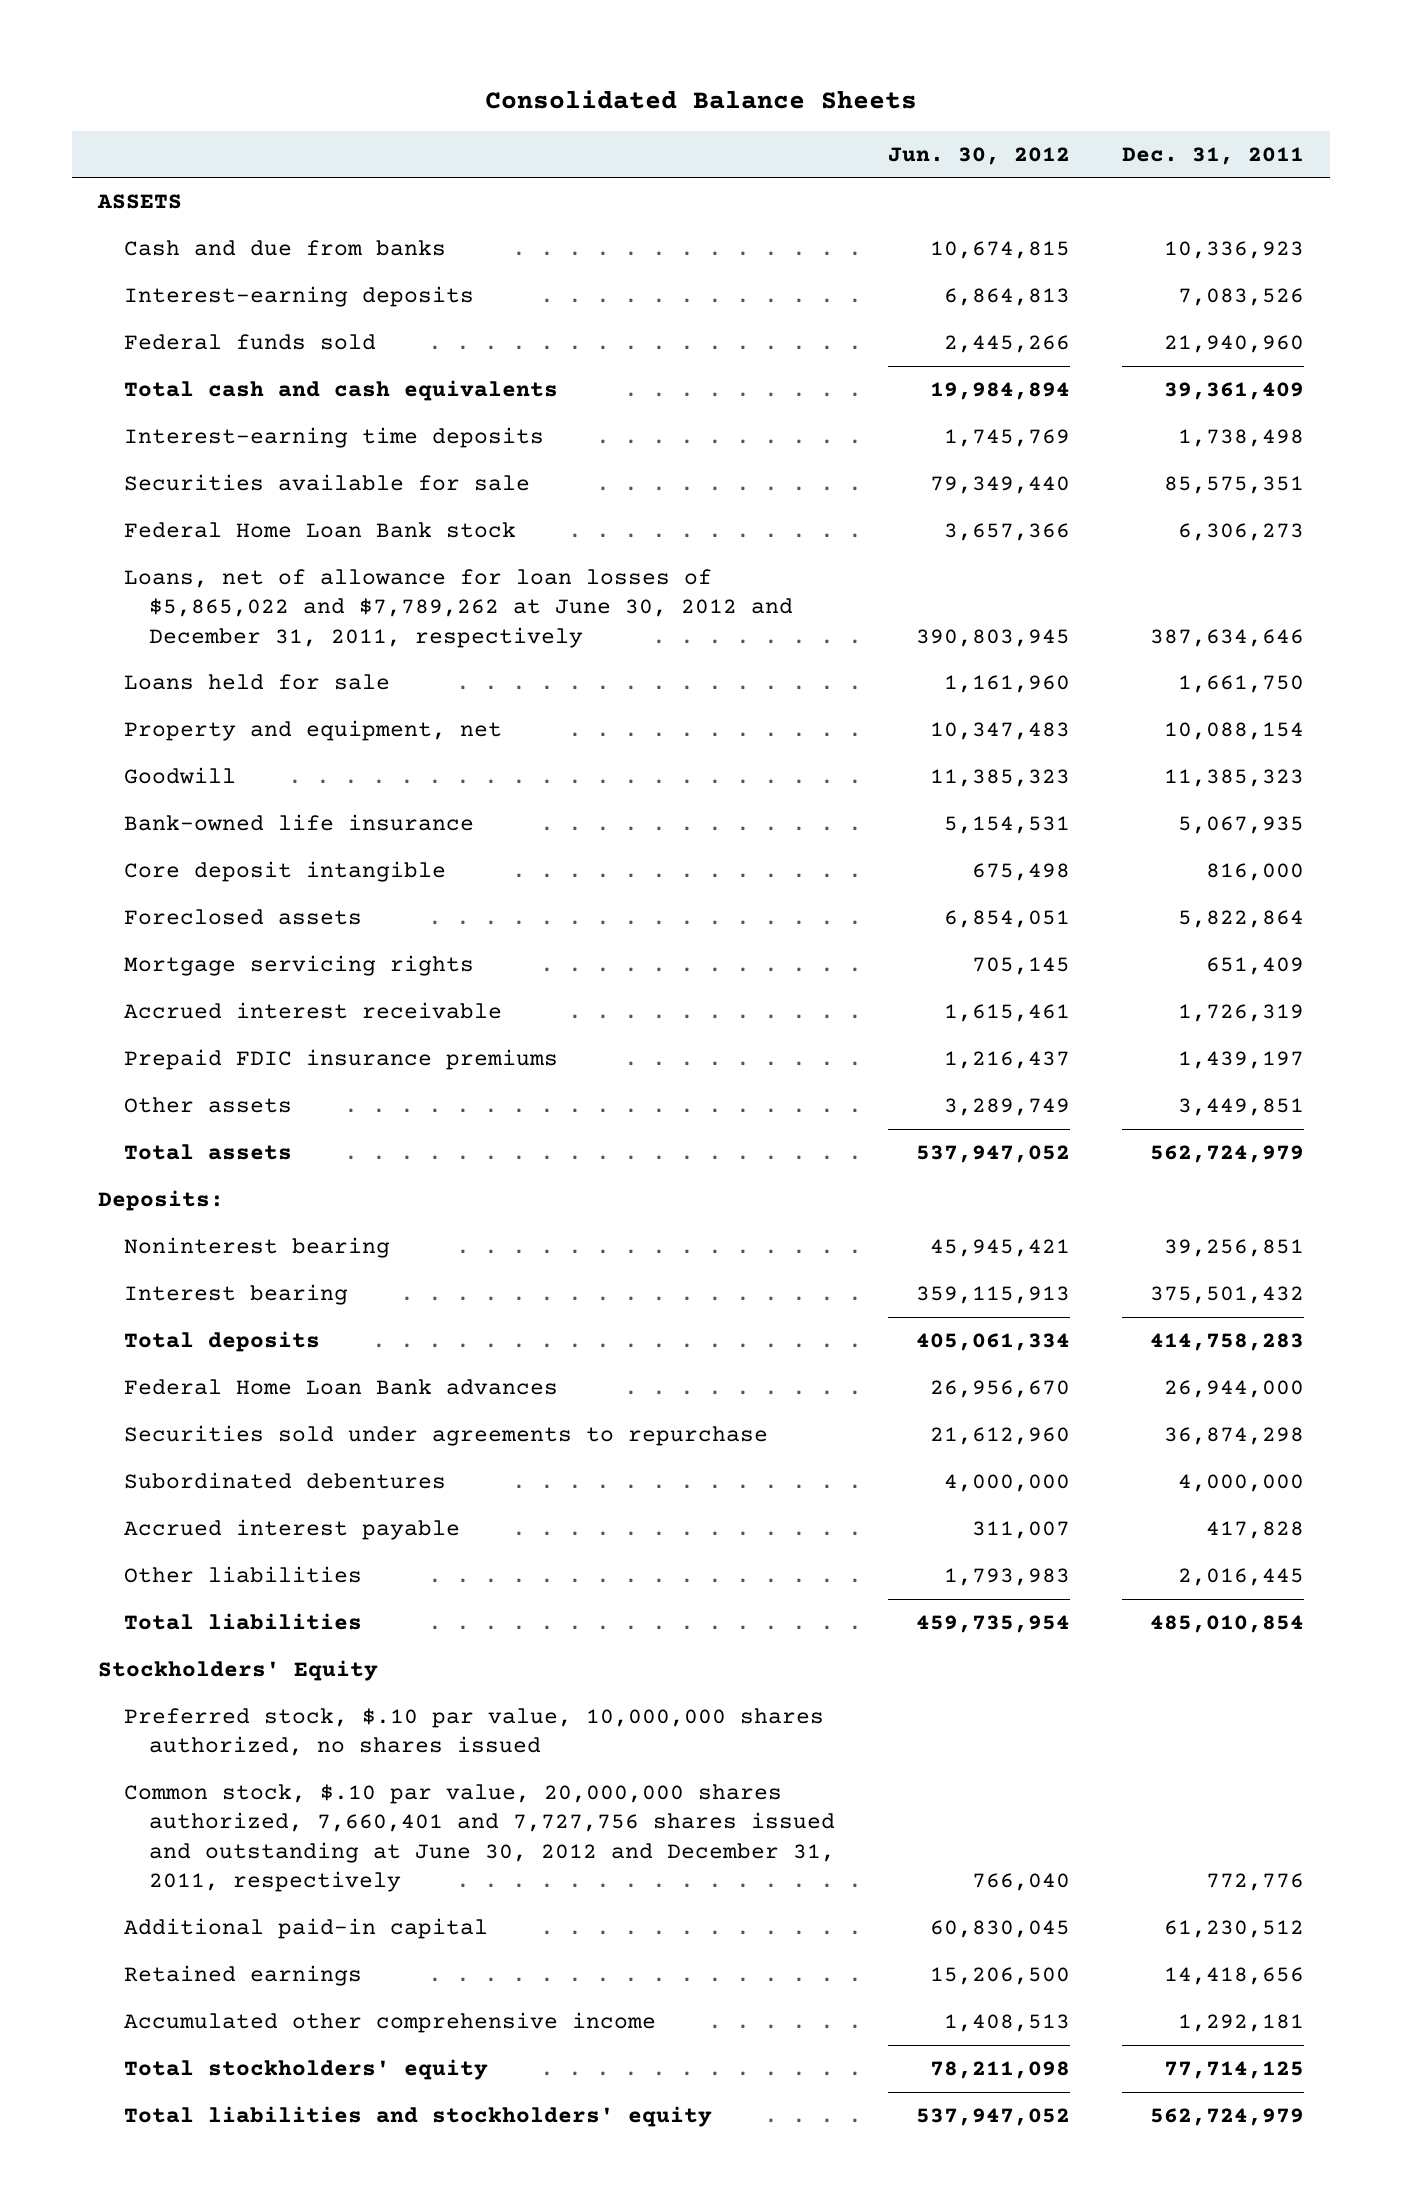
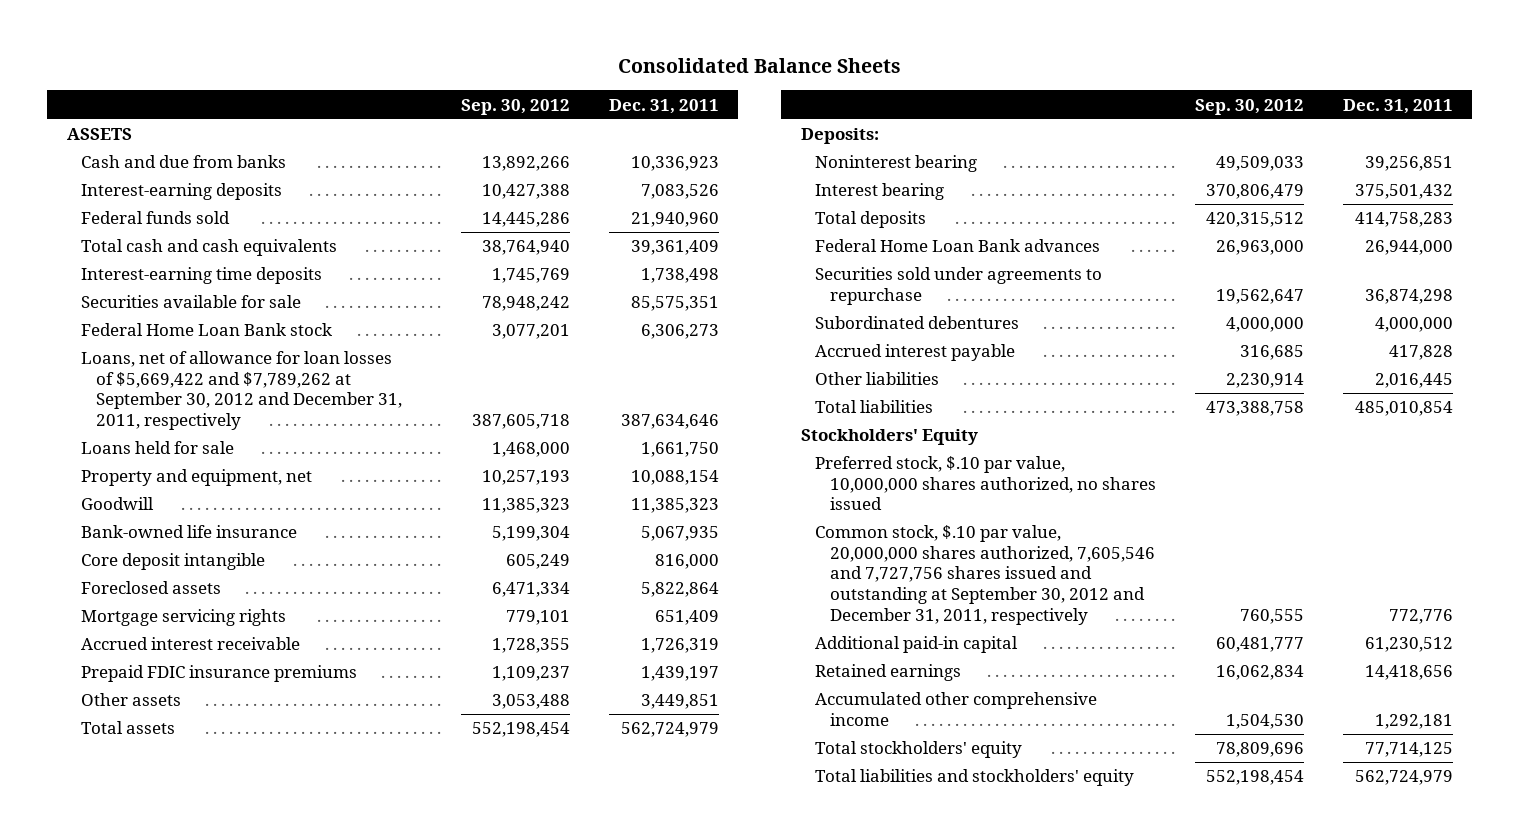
[887,146,1070,165] Jun. 30, 2012 -> none
none -> [460,98,570,115] Sep. 30, 2012
[123,569,794,648] Loans, net of allowance for loan losses of $5,865,022 and $7,789,262 at June 30, 2012 and December 31, 2011, respectively -> [81,351,402,431] Loans, net of allowance for loan losses of $5,669,422 and $7,789,262 at September 30, 2012 and December 31, 2011, respectively
[123,1784,836,1893] Common stock, $.10 par value, 20,000,000 shares authorized, 7,660,401 and 7,727,756 shares issued and outstanding at June 30, 2012 and December 31, 2011, respectively -> [815,525,1155,625] Common stock, $.10 par value, 20,000,000 shares authorized, 7,605,546 and 7,727,756 shares issued and outstanding at September 30, 2012 and December 31, 2011, respectively

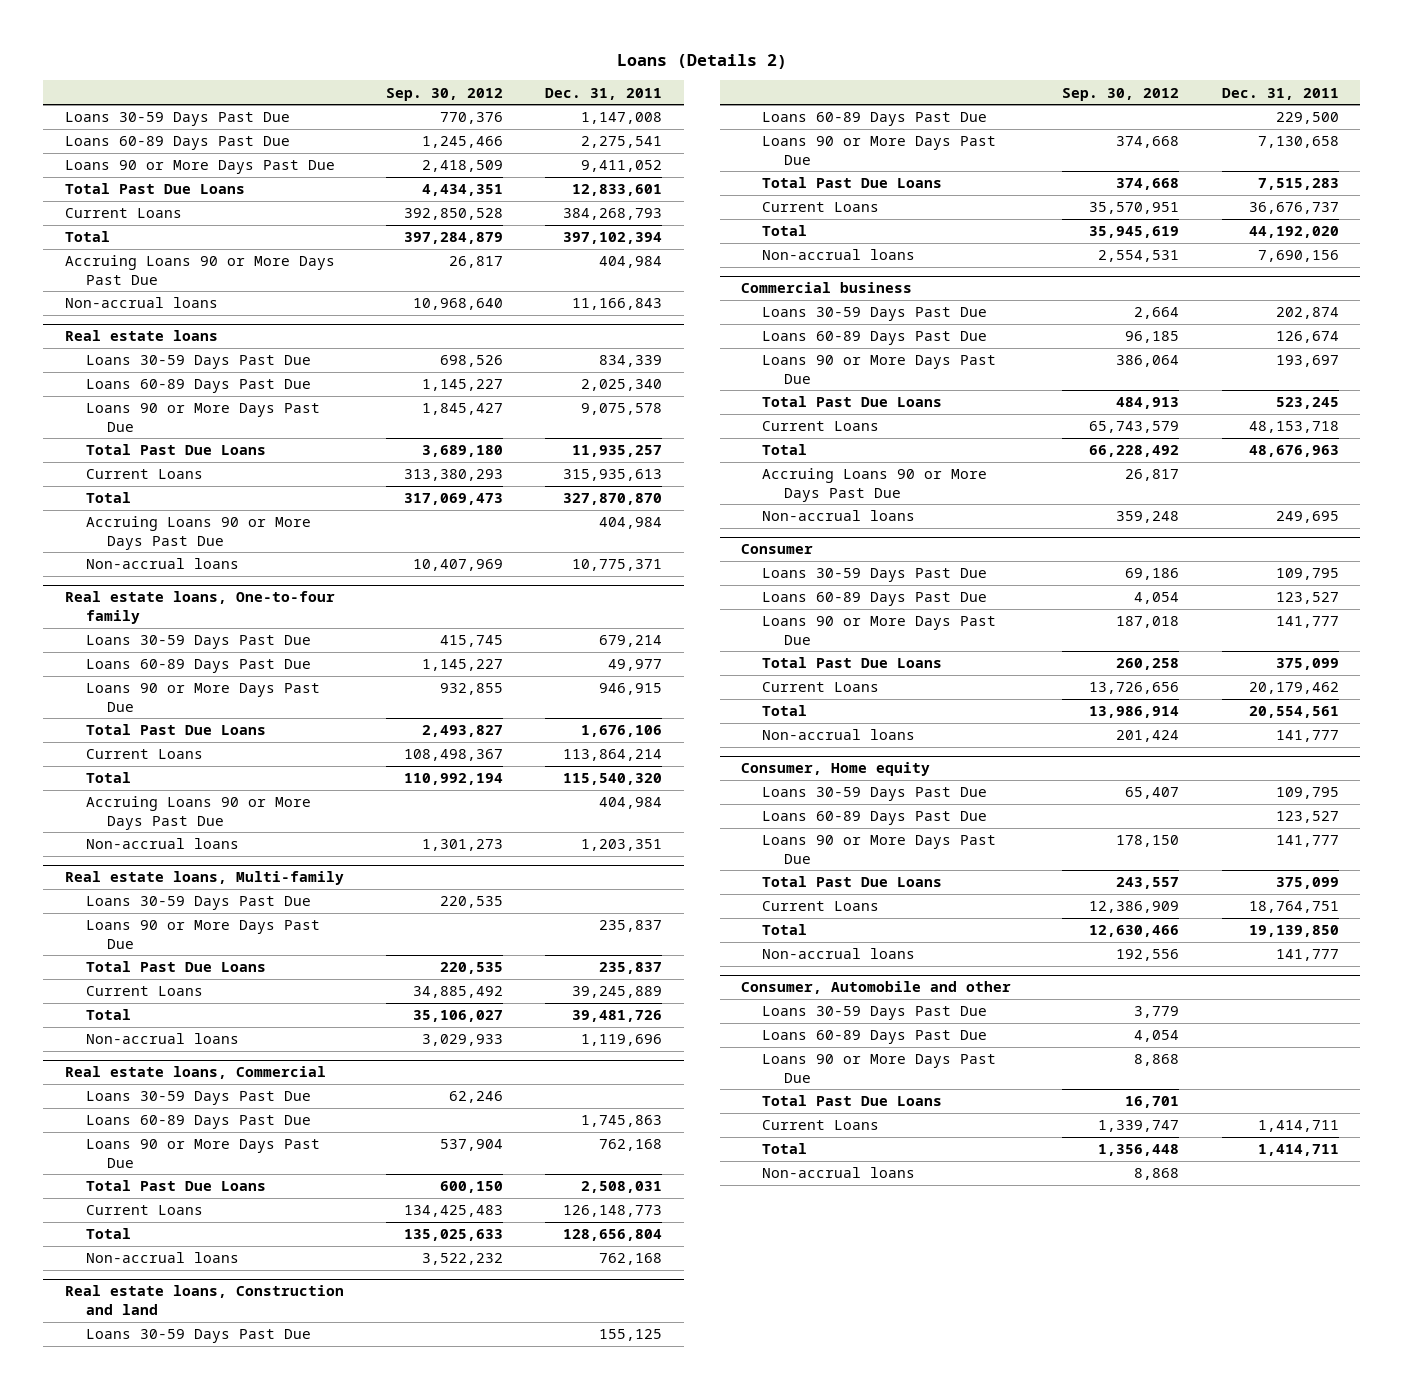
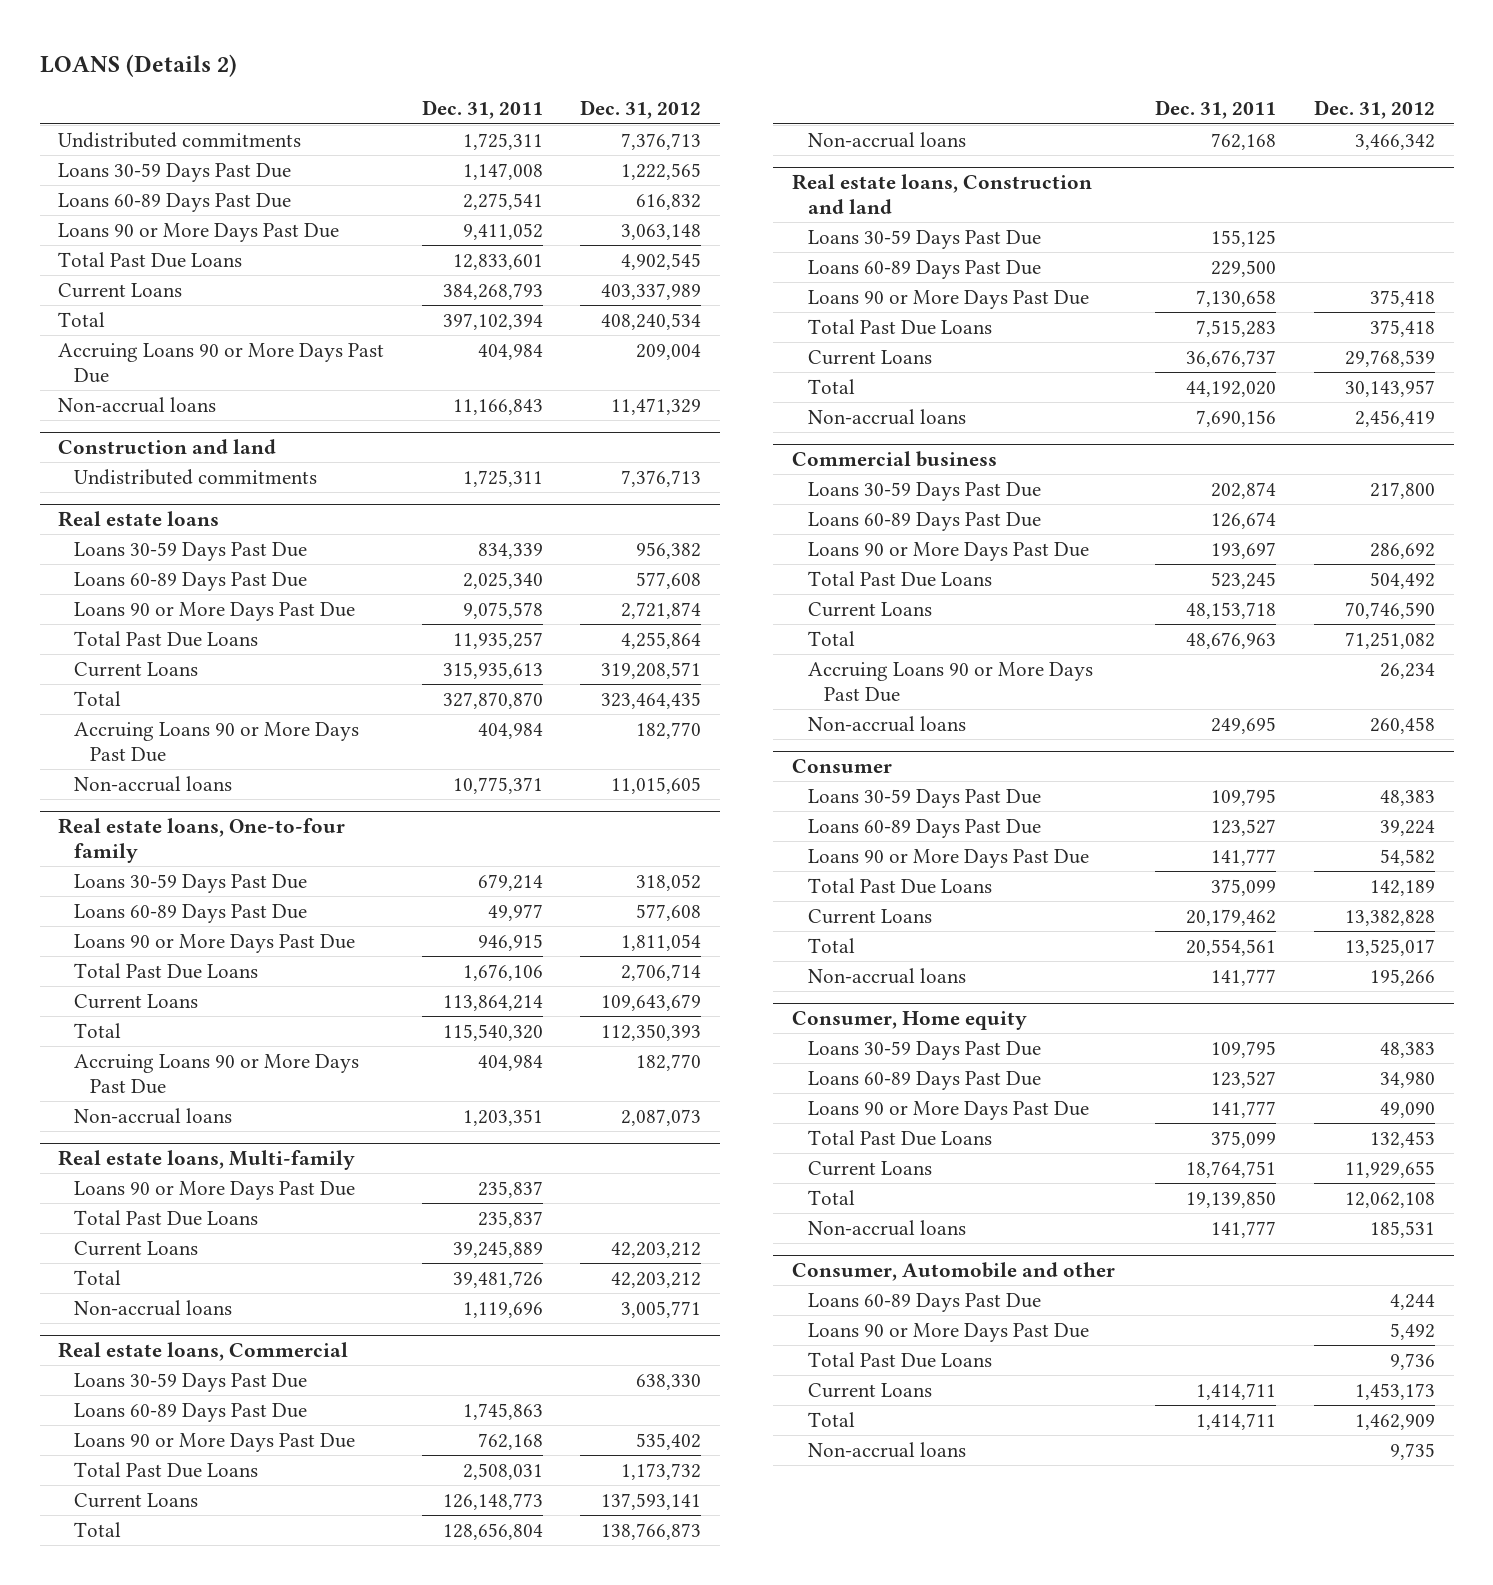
[616,53,787,69] Loans (Details 2) -> [39,54,237,78] LOANS (Details 2)
[385,87,503,101] Sep. 30, 2012 -> none
none -> [580,100,702,120] Dec. 31, 2012
none -> [58,131,302,148] Undistributed commitments
none -> [58,439,277,455] Construction and land
none -> [74,468,318,485] Undistributed commitments
[86,896,312,911] Loans 30-59 Days Past Due -> none
[762,1006,988,1021] Loans 30-59 Days Past Due -> none

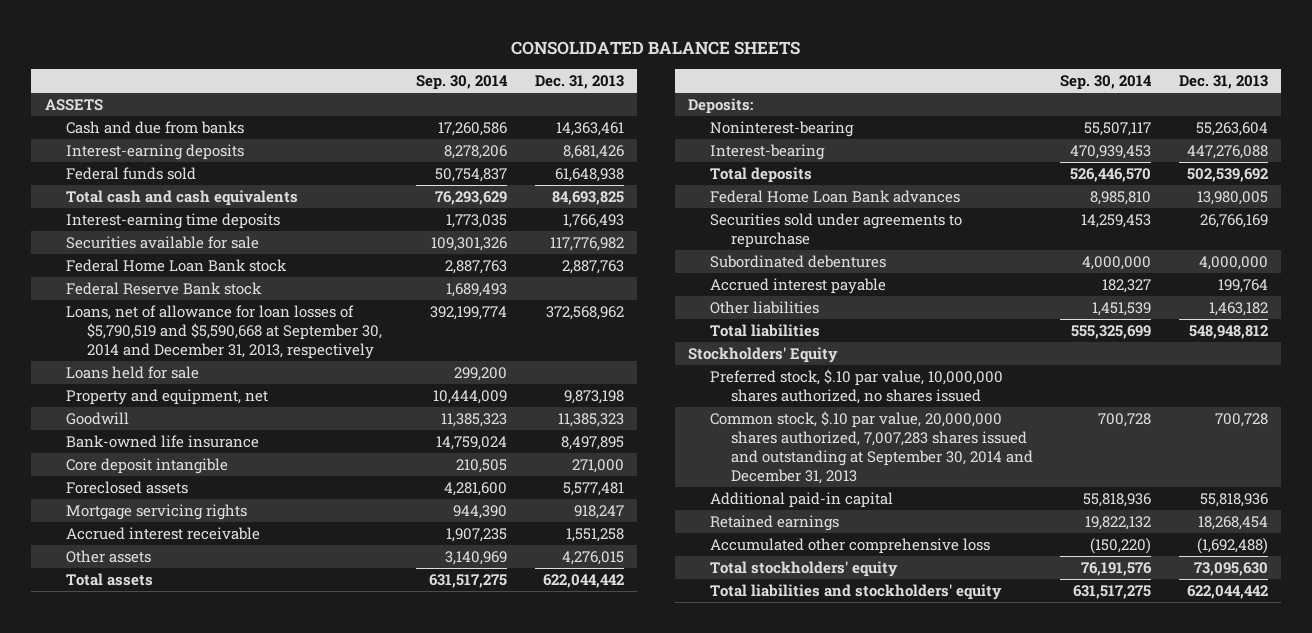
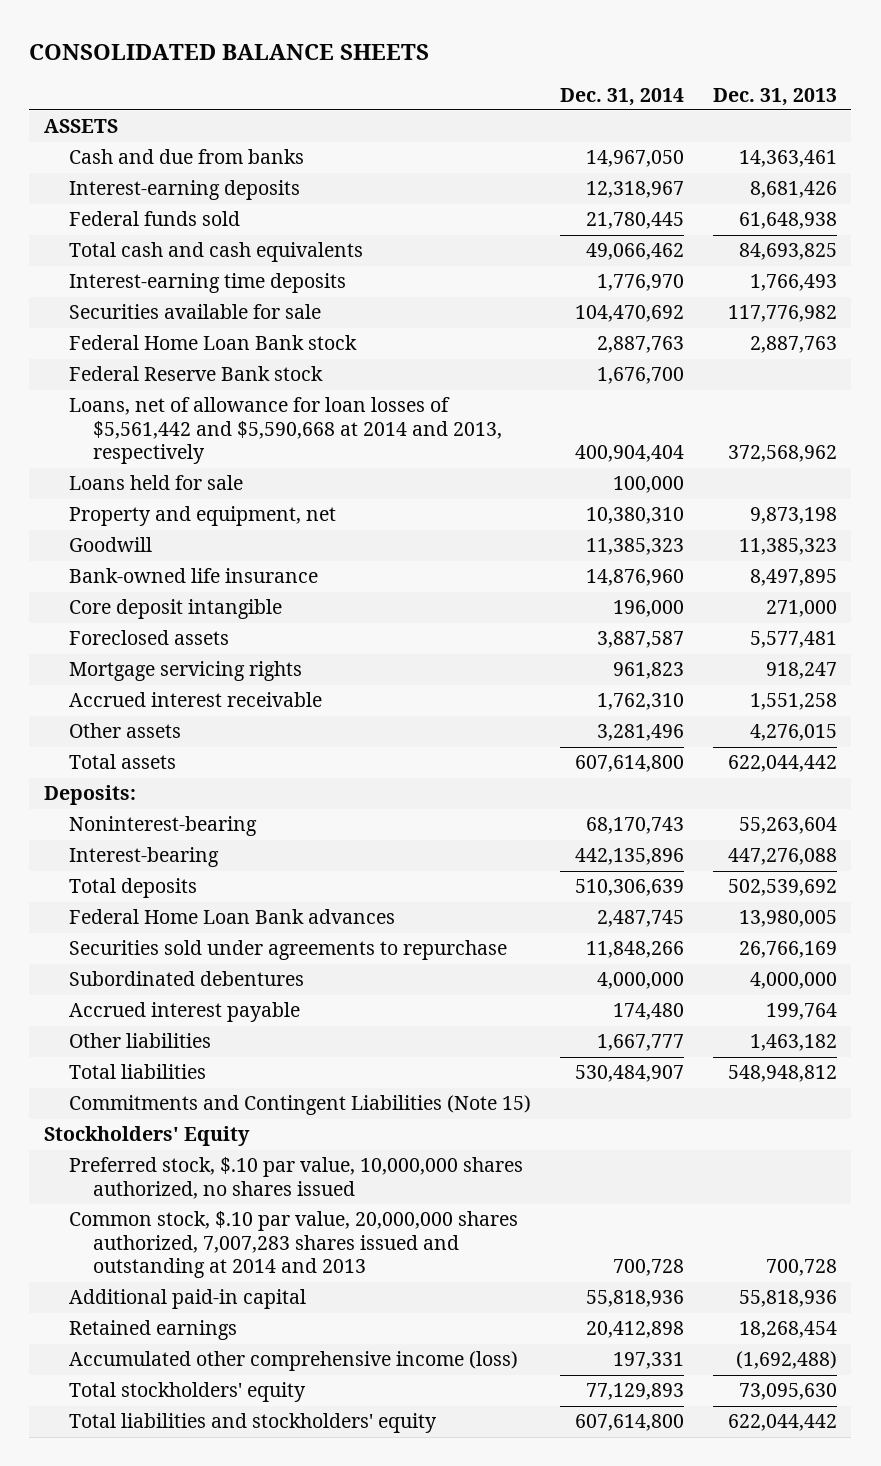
[416,75,509,91] Sep. 30, 2014 -> none
none -> [559,87,684,106] Dec. 31, 2014
[65,304,383,360] Loans, net of allowance for loan losses of $5,790,519 and $5,590,668 at September 30, 2014 and December 31, 2013, respectively -> [68,397,503,465] Loans, net of allowance for loan losses of $5,561,442 and $5,590,668 at 2014 and 2013, respectively
none -> [68,1095,531,1116] Commitments and Contingent Liabilities (Note 15)
[709,410,1033,485] Common stock, $.10 par value, 20,000,000 shares authorized, 7,007,283 shares issued and outstanding at September 30, 2014 and December 31, 2013 -> [68,1211,518,1279] Common stock, $.10 par value, 20,000,000 shares authorized, 7,007,283 shares issued and outstanding at 2014 and 2013
[709,537,990,554] Accumulated other comprehensive loss -> [68,1351,518,1372] Accumulated other comprehensive income (loss)

